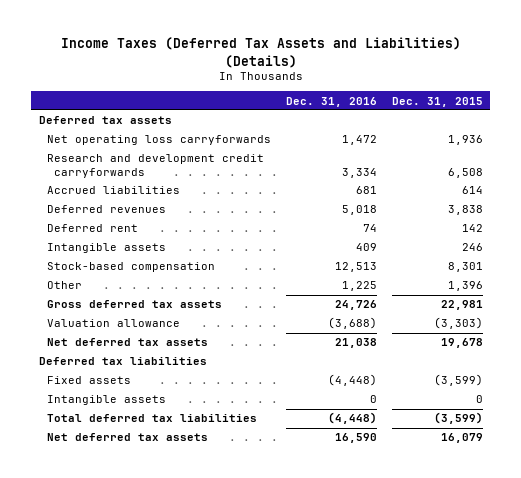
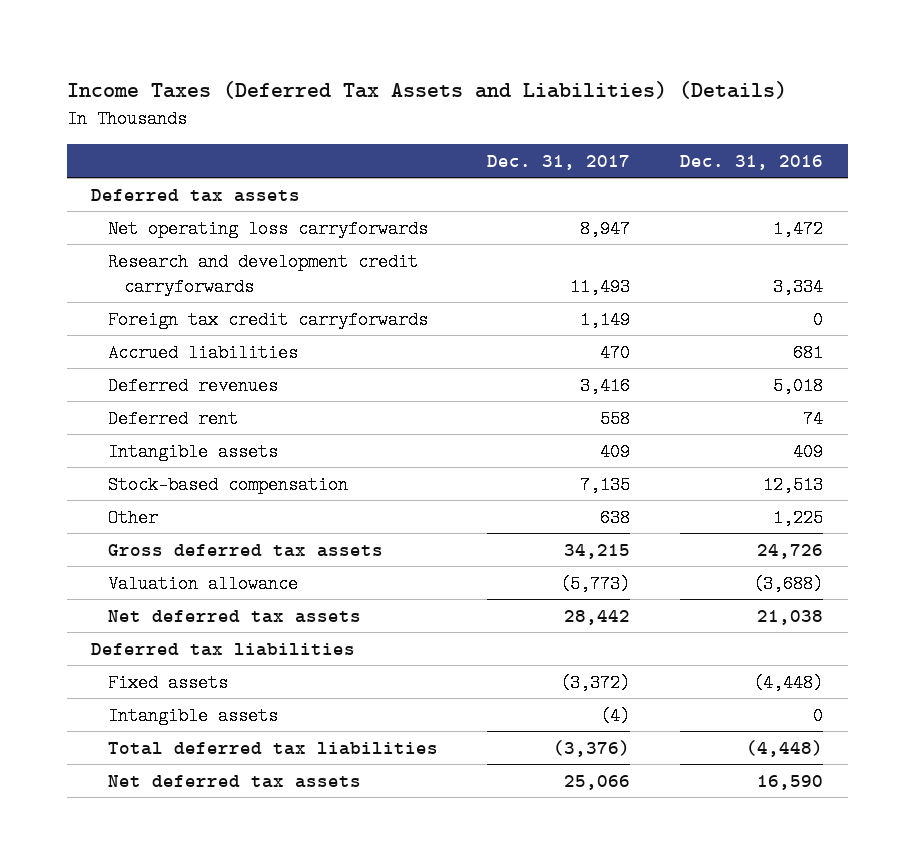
[391,96,483,107] Dec. 31, 2015 -> none
none -> [487,154,631,170] Dec. 31, 2017
none -> [107,310,428,329] Foreign tax credit carryforwards

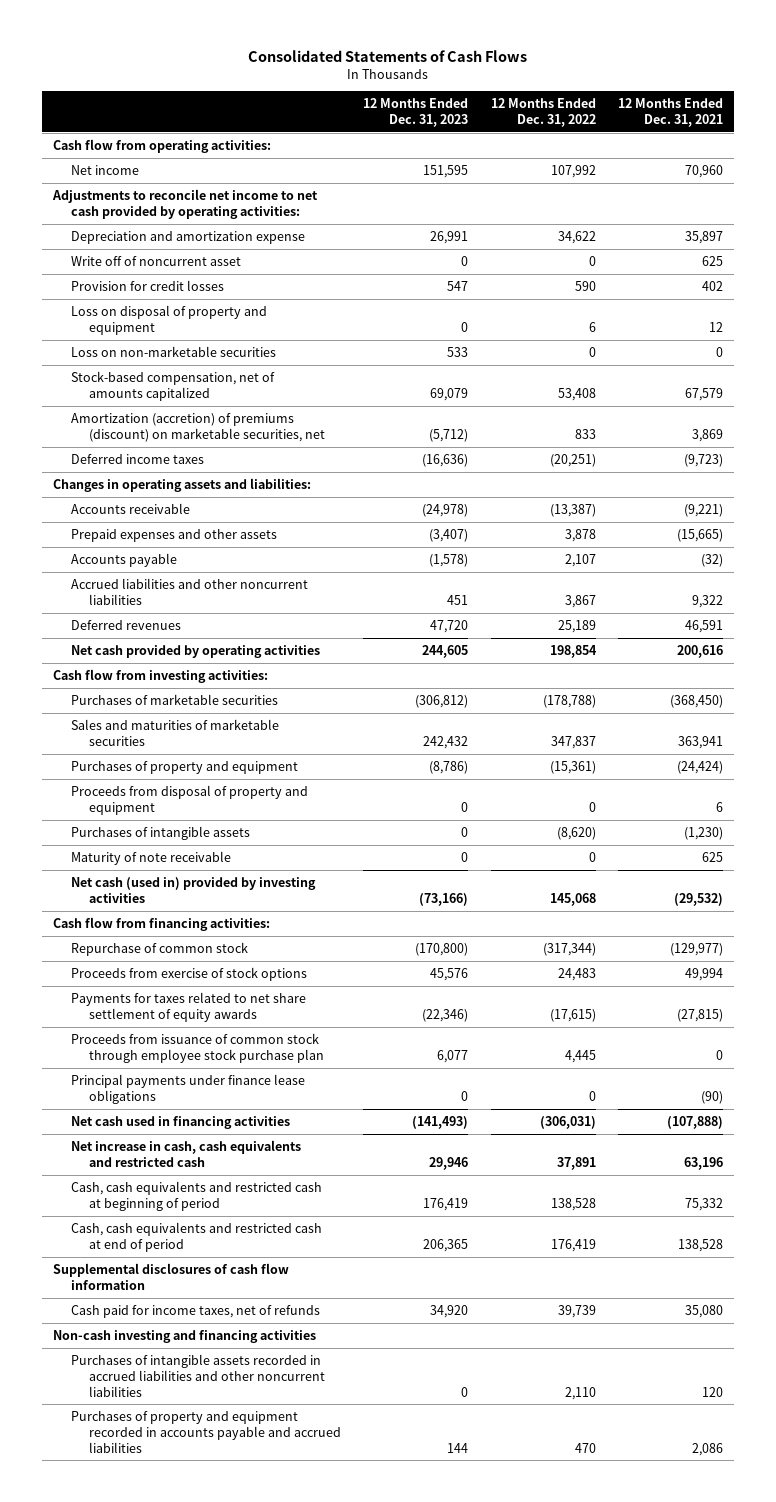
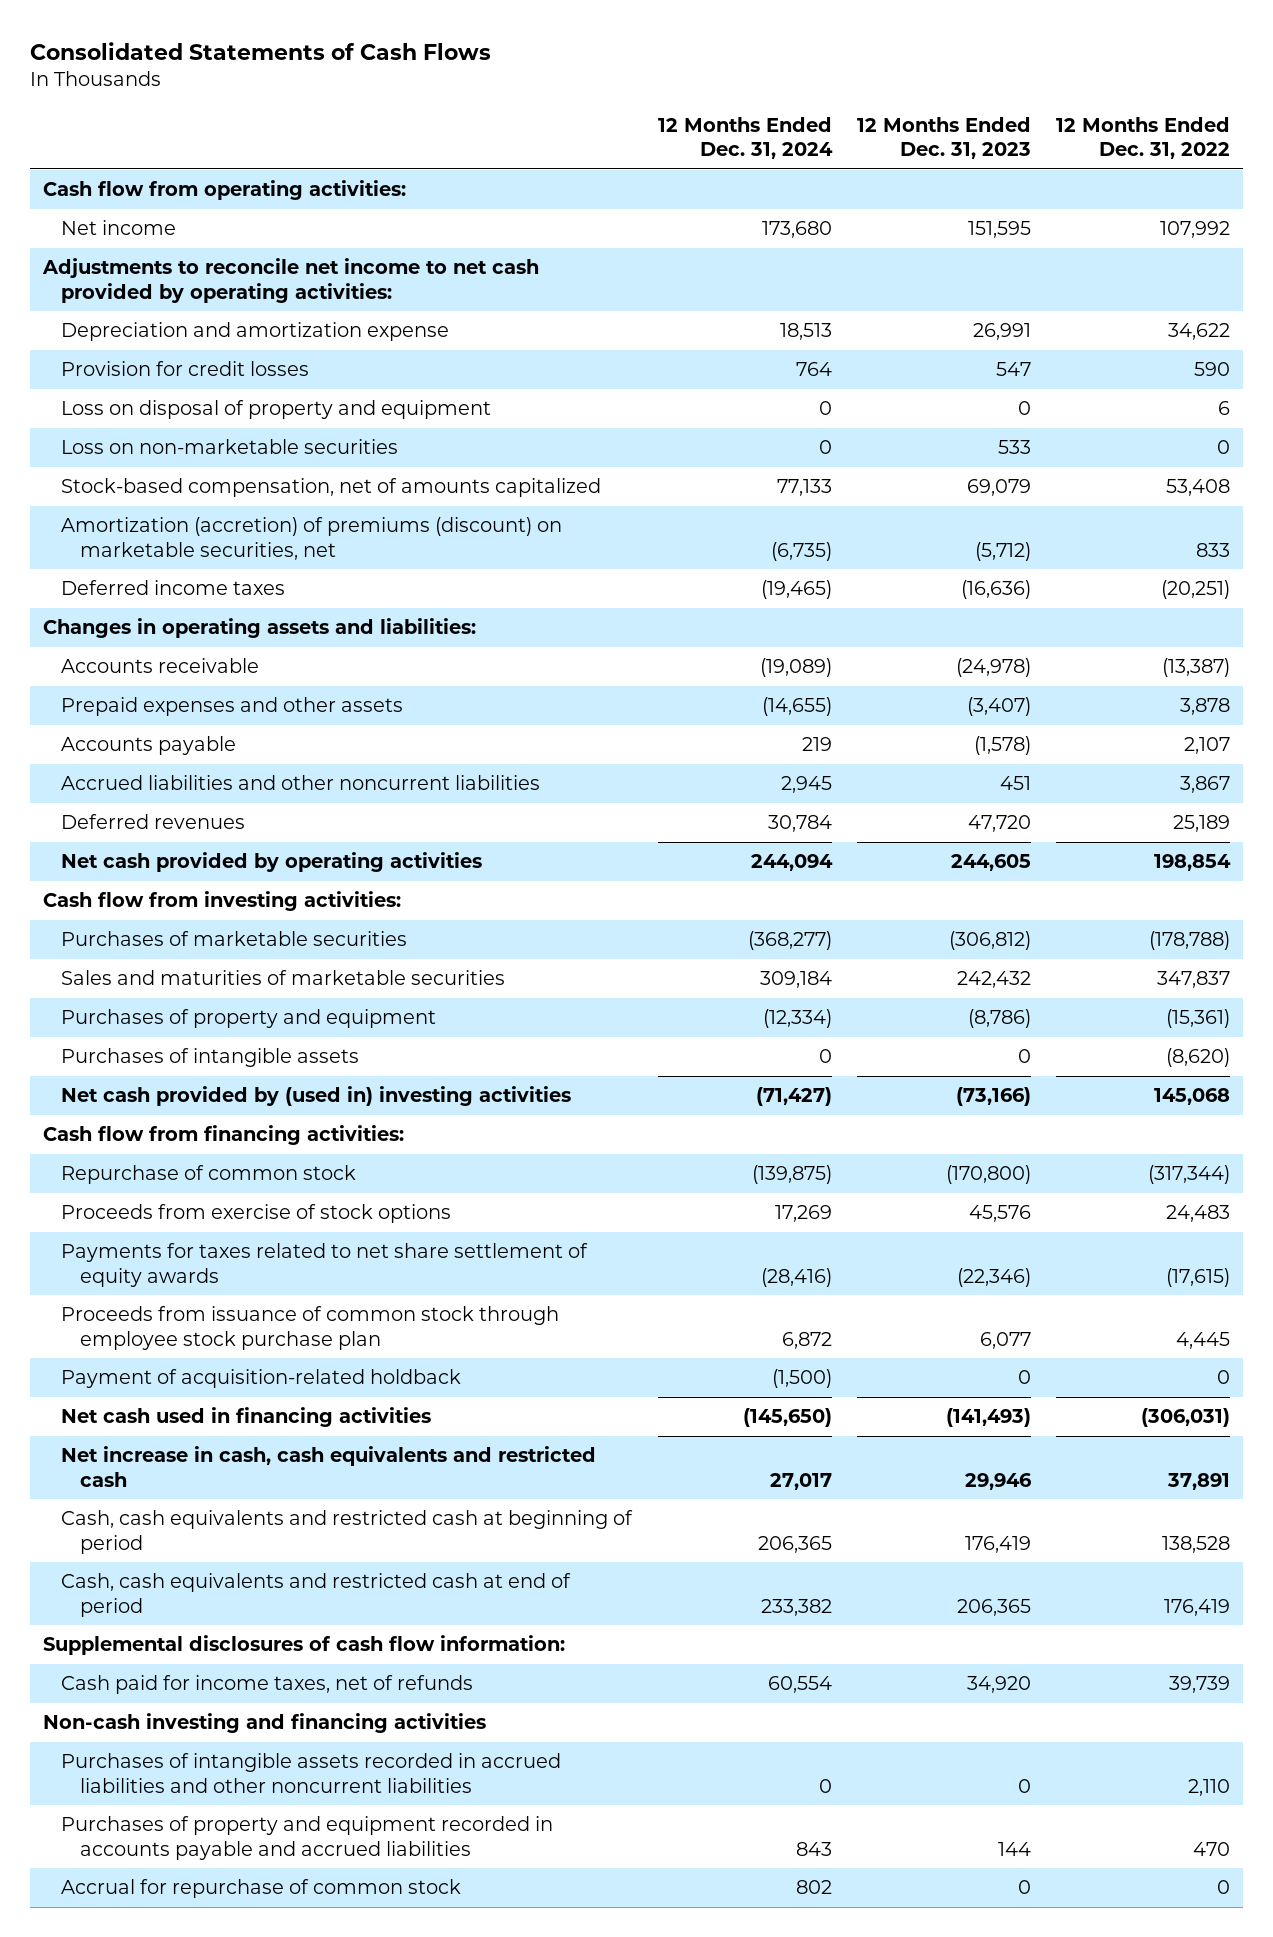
[618,98,724,127] 12 Months Ended Dec. 31, 2021 -> none
none -> [657,116,833,160] 12 Months Ended Dec. 31, 2024
[70,255,241,266] Write off of noncurrent asset -> none
[70,784,308,815] Proceeds from disposal of property and equipment -> none
[70,850,231,865] Maturity of note receivable -> none
[70,876,316,903] Net cash (used in) provided by investing activities -> [61,1086,572,1107] Net cash provided by (used in) investing activities
[70,1073,305,1104] Principal payments under finance lease obligations -> none
none -> [61,1369,462,1389] Payment of acquisition-related holdback
[53,1262,290,1290] Supplemental disclosures of cash flow information -> [42,1635,565,1656] Supplemental disclosures of cash flow information:
none -> [61,1879,462,1899] Accrual for repurchase of common stock

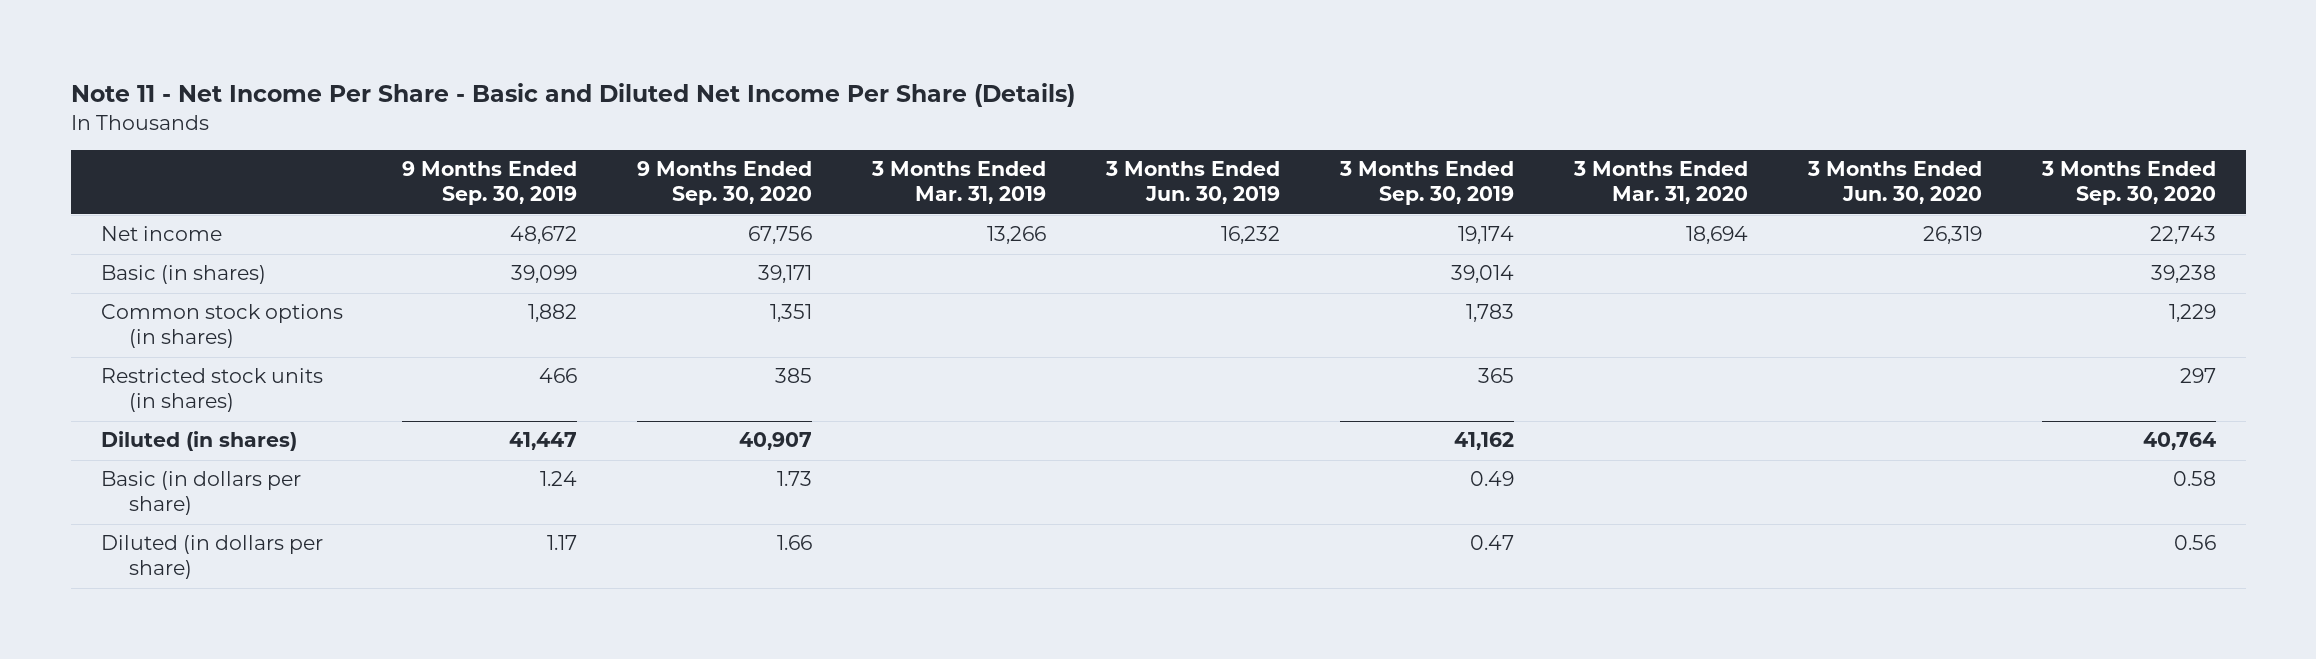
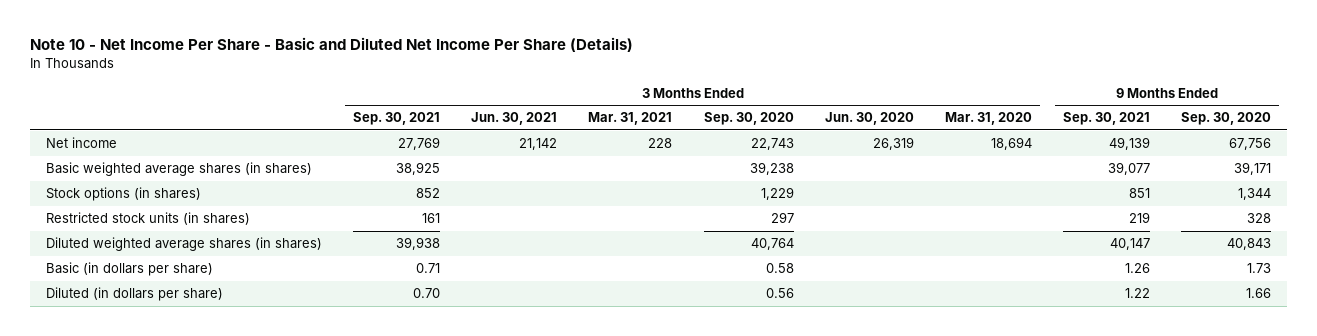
[70,83,1075,108] Note 11 - Net Income Per Share - Basic and Diluted Net Income Per Share (Details) -> [30,37,634,53] Note 10 - Net Income Per Share - Basic and Diluted Net Income Per Share (Details)
[402,161,578,206] 9 Months Ended Sep. 30, 2019 -> none
[871,161,1047,205] 3 Months Ended Mar. 31, 2019 -> none
[1105,161,1281,205] 3 Months Ended Jun. 30, 2019 -> none
[1338,161,1514,206] 3 Months Ended Sep. 30, 2019 -> none
none -> [353,112,441,126] Sep. 30, 2021
none -> [471,112,558,126] Jun. 30, 2021
none -> [588,112,673,126] Mar. 31, 2021
none -> [1063,112,1151,126] Sep. 30, 2021
[100,265,266,285] Basic (in shares) -> [46,161,313,176] Basic weighted average shares (in shares)
[100,304,343,349] Common stock options (in shares) -> [46,186,202,201] Stock options (in shares)
[770,304,813,323] 1,351 -> [1238,187,1272,200] 1,344
[775,368,813,384] 385 -> [1247,212,1272,223] 328
[100,431,297,452] Diluted (in shares) -> [46,236,323,251] Diluted weighted average shares (in shares)
[739,432,813,451] 40,907 -> [1227,237,1272,250] 40,843

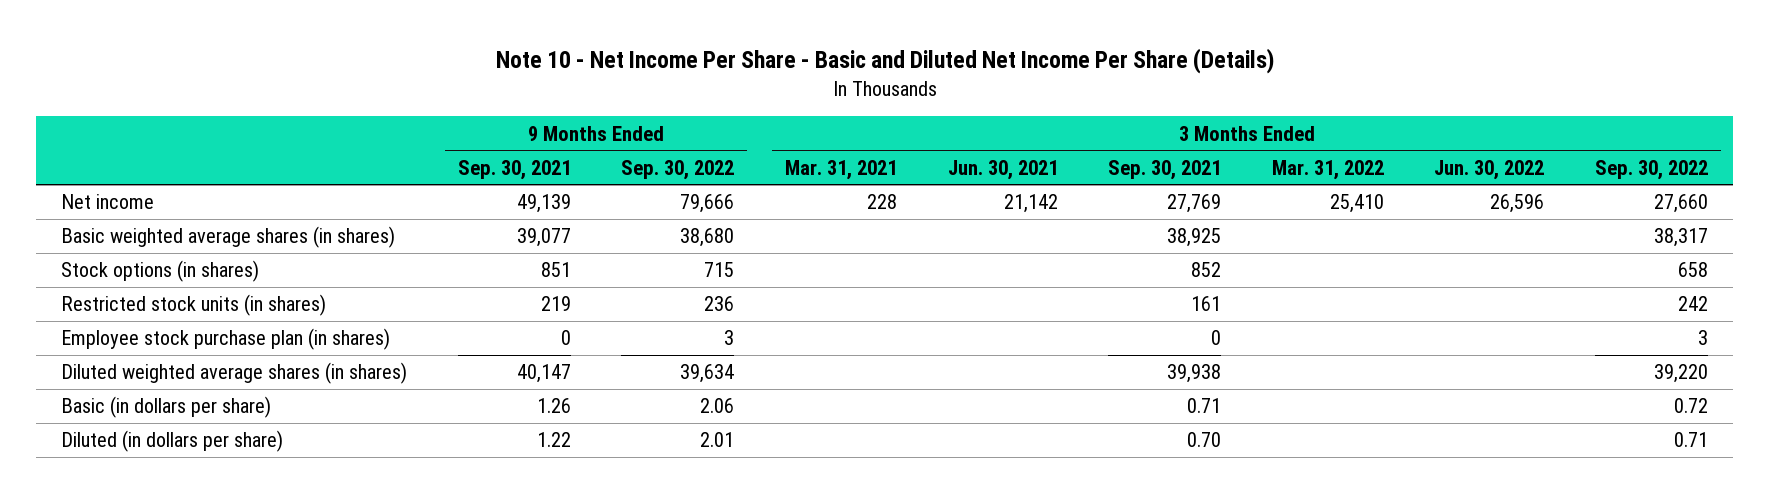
[703,112,794,126] Sep. 30, 2020 -> none
[824,112,914,126] Jun. 30, 2020 -> none
[944,112,1032,126] Mar. 31, 2020 -> none
[1181,112,1272,126] Sep. 30, 2020 -> none
none -> [621,159,735,180] Sep. 30, 2022
none -> [1271,159,1384,180] Mar. 31, 2022
none -> [1434,159,1545,180] Jun. 30, 2022
none -> [1595,159,1709,180] Sep. 30, 2022
none -> [61,328,391,351] Employee stock purchase plan (in shares)

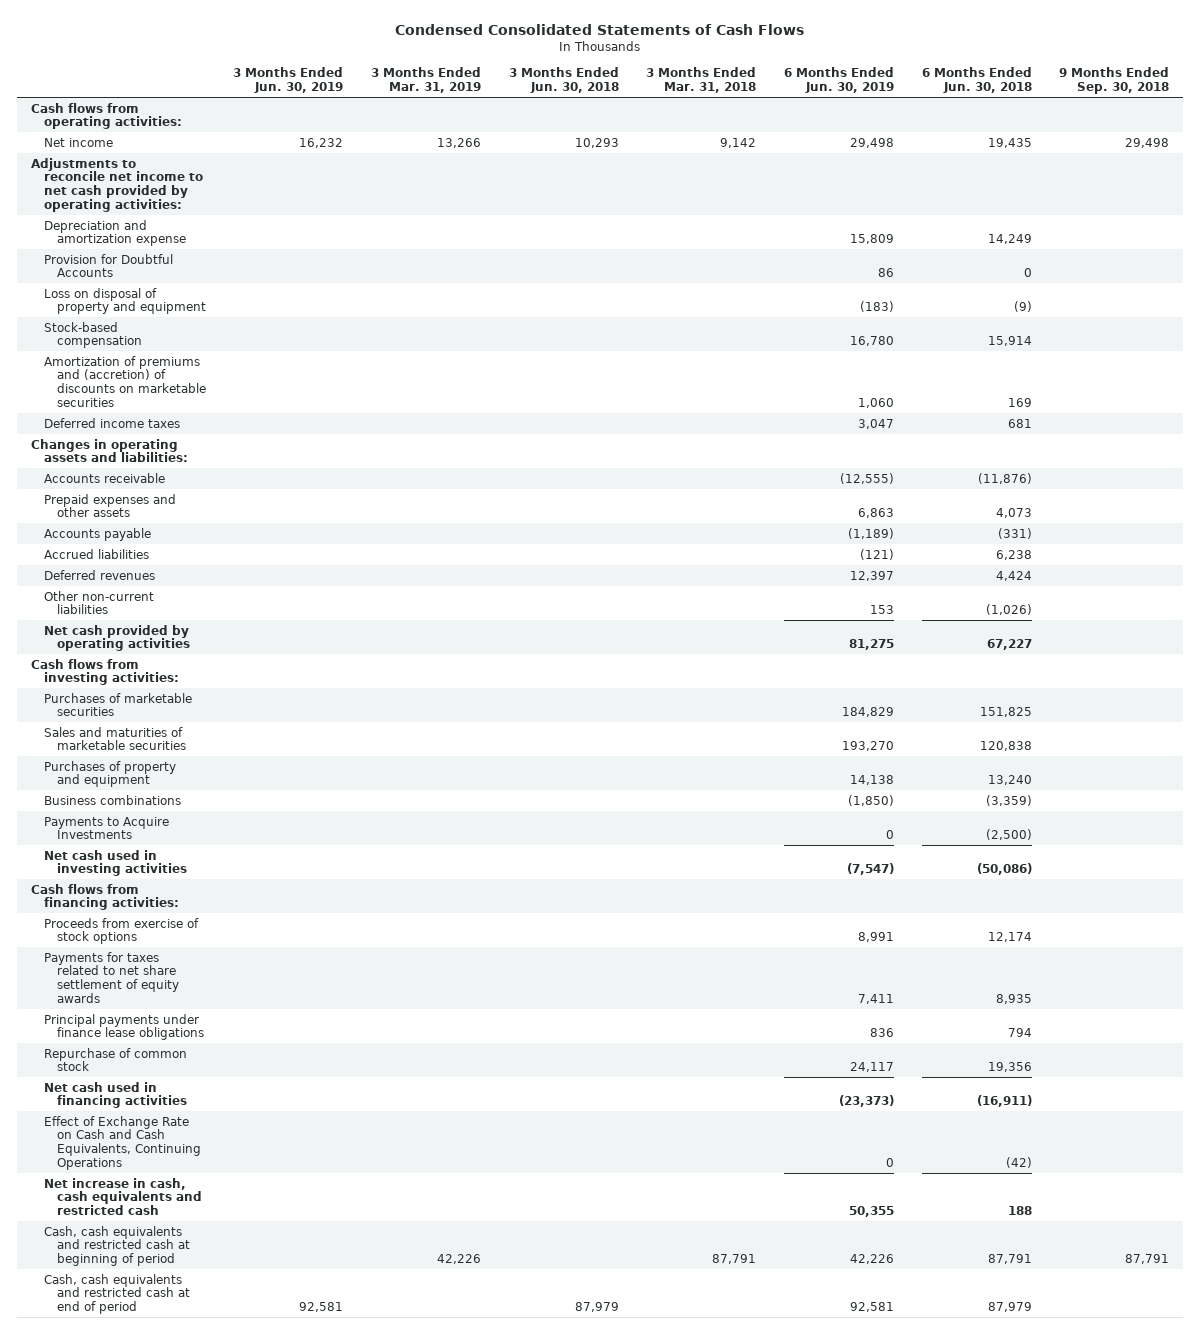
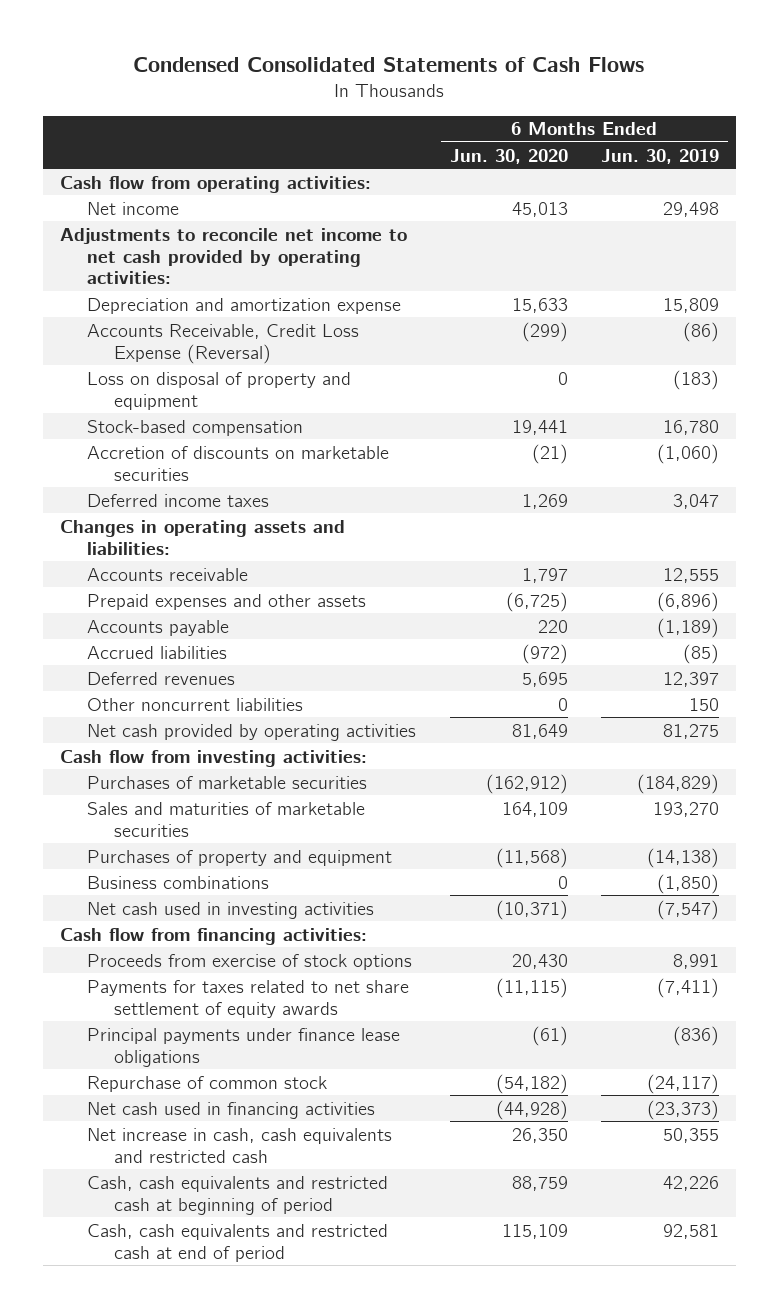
[233,67,344,93] 3 Months Ended Jun. 30, 2019 -> none
[370,67,481,93] 3 Months Ended Mar. 31, 2019 -> none
[508,67,619,93] 3 Months Ended Jun. 30, 2018 -> none
[646,67,757,93] 3 Months Ended Mar. 31, 2018 -> none
[921,67,1032,93] 6 Months Ended Jun. 30, 2018 -> none
[1059,67,1170,94] 9 Months Ended Sep. 30, 2018 -> none
none -> [449,148,568,164] Jun. 30, 2020
[30,102,182,130] Cash flows from operating activities: -> [59,175,371,193] Cash flow from operating activities:
[43,253,173,278] Provision for Doubtful Accounts -> none
none -> [86,323,359,364] Accounts Receivable, Credit Loss Expense (Reversal)
[43,355,206,407] Amortization of premiums and (accretion) of discounts on marketable securities -> [86,445,389,481] Accretion of discounts on marketable securities
[858,397,895,408] 1,060 -> [657,443,720,464] (1,060)
[840,472,895,484] (12,555) -> [663,567,720,583] 12,555
[858,508,895,519] 6,863 -> [657,591,720,612] (6,896)
[860,548,895,560] (121) -> [683,643,720,664] (85)
[43,590,154,615] Other non-current liabilities -> [86,697,303,711] Other noncurrent liabilities
[870,605,895,615] 153 -> [689,697,720,711] 150
[30,658,179,686] Cash flows from investing activities: -> [59,749,367,767] Cash flow from investing activities:
[842,707,895,718] 184,829 -> [637,773,720,794] (184,829)
[850,775,895,786] 14,138 -> [647,847,720,868] (14,138)
[43,816,169,840] Payments to Acquire Investments -> none
[30,883,179,911] Cash flows from financing activities: -> [59,927,367,945] Cash flow from financing activities:
[858,993,895,1004] 7,411 -> [657,977,720,998] (7,411)
[870,1028,895,1038] 836 -> [673,1025,720,1046] (836)
[850,1062,895,1073] 24,117 -> [647,1073,720,1094] (24,117)
[43,1115,201,1170] Effect of Exchange Rate on Cash and Cash Equivalents, Continuing Operations -> none

